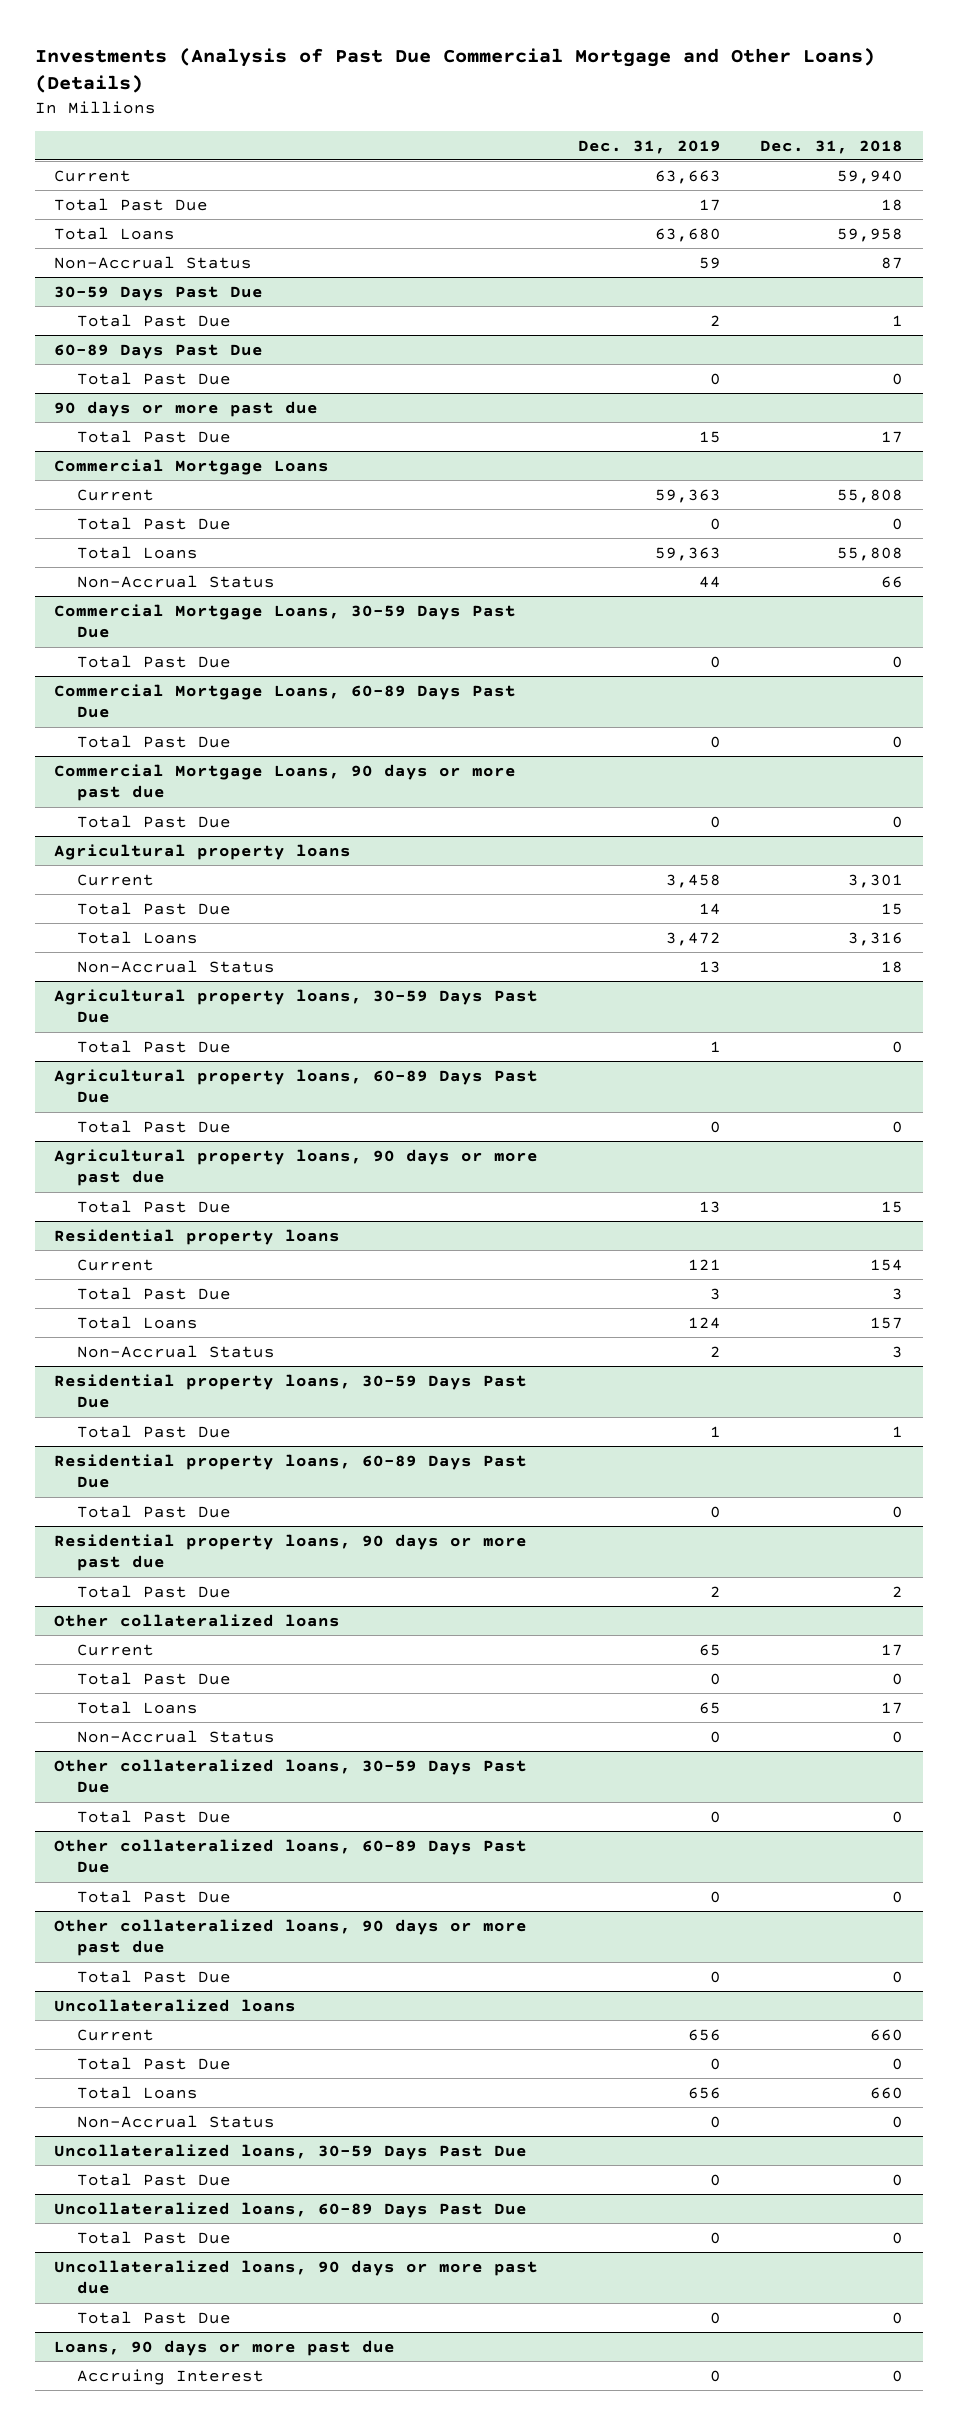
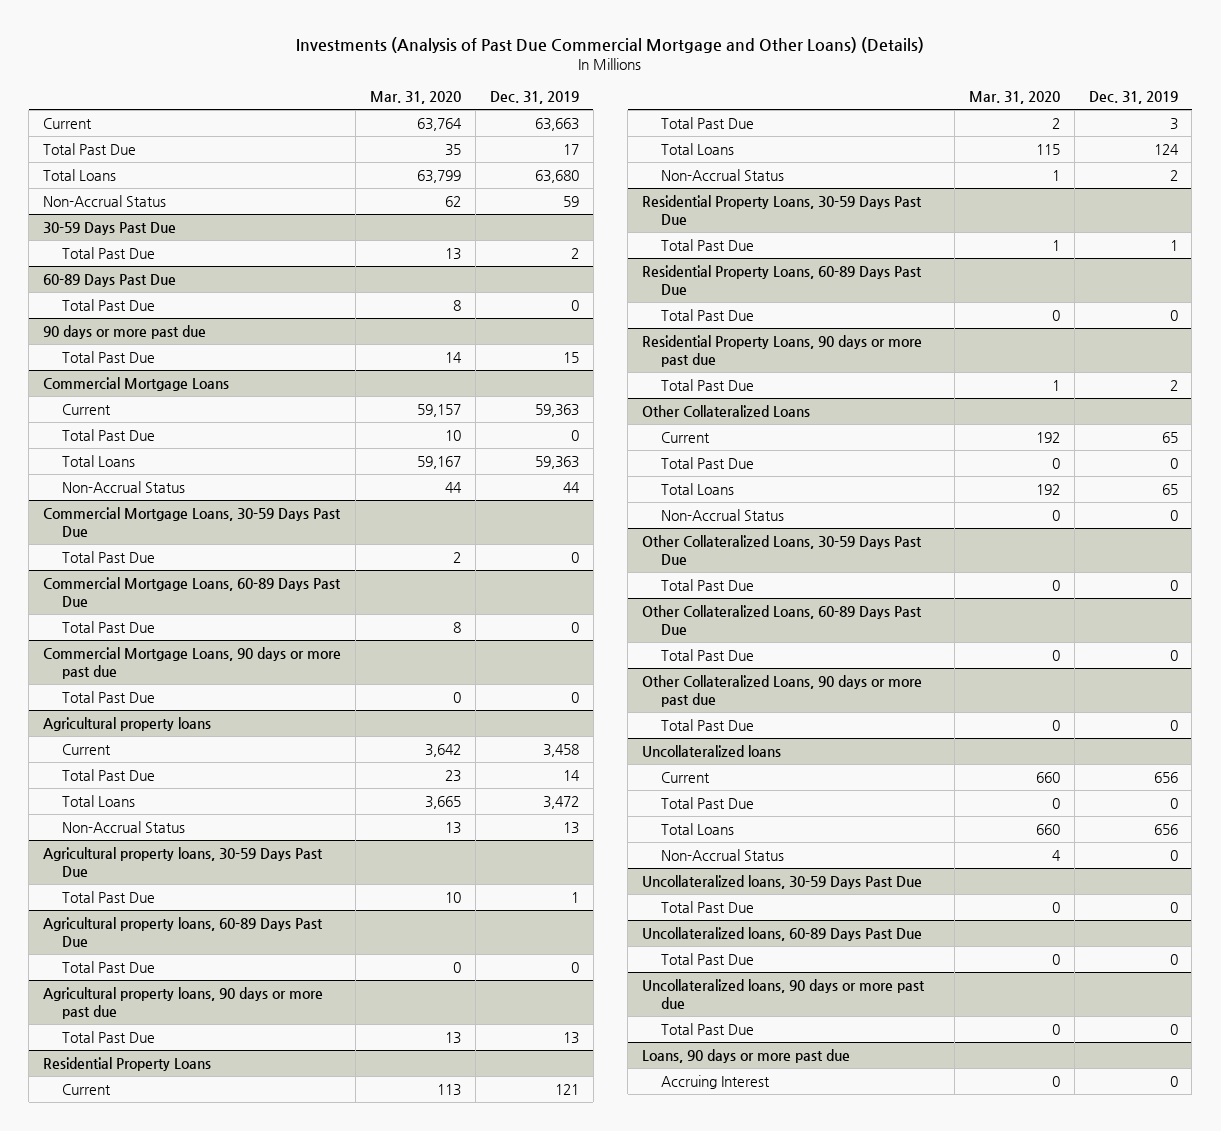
[760,139,904,154] Dec. 31, 2018 -> none
none -> [369,91,461,105] Mar. 31, 2020
[54,1228,341,1245] Residential property loans -> [43,1057,212,1072] Residential Property Loans
[54,1373,528,1409] Residential property loans, 30-59 Days Past Due -> [642,195,923,225] Residential Property Loans, 30-59 Days Past Due
[54,1453,528,1489] Residential property loans, 60-89 Days Past Due -> [642,265,923,295] Residential Property Loans, 60-89 Days Past Due
[54,1533,528,1572] Residential property loans, 90 days or more past due -> [642,335,923,367] Residential Property Loans, 90 days or more past due
[54,1613,341,1627] Other collateralized loans -> [642,405,811,418] Other Collateralized Loans
[54,1758,528,1794] Other collateralized loans, 30-59 Days Past Due -> [642,535,923,565] Other Collateralized Loans, 30-59 Days Past Due
[54,1838,528,1874] Other collateralized loans, 60-89 Days Past Due -> [642,605,923,635] Other Collateralized Loans, 60-89 Days Past Due
[54,1918,528,1957] Other collateralized loans, 90 days or more past due -> [642,675,923,707] Other Collateralized Loans, 90 days or more past due

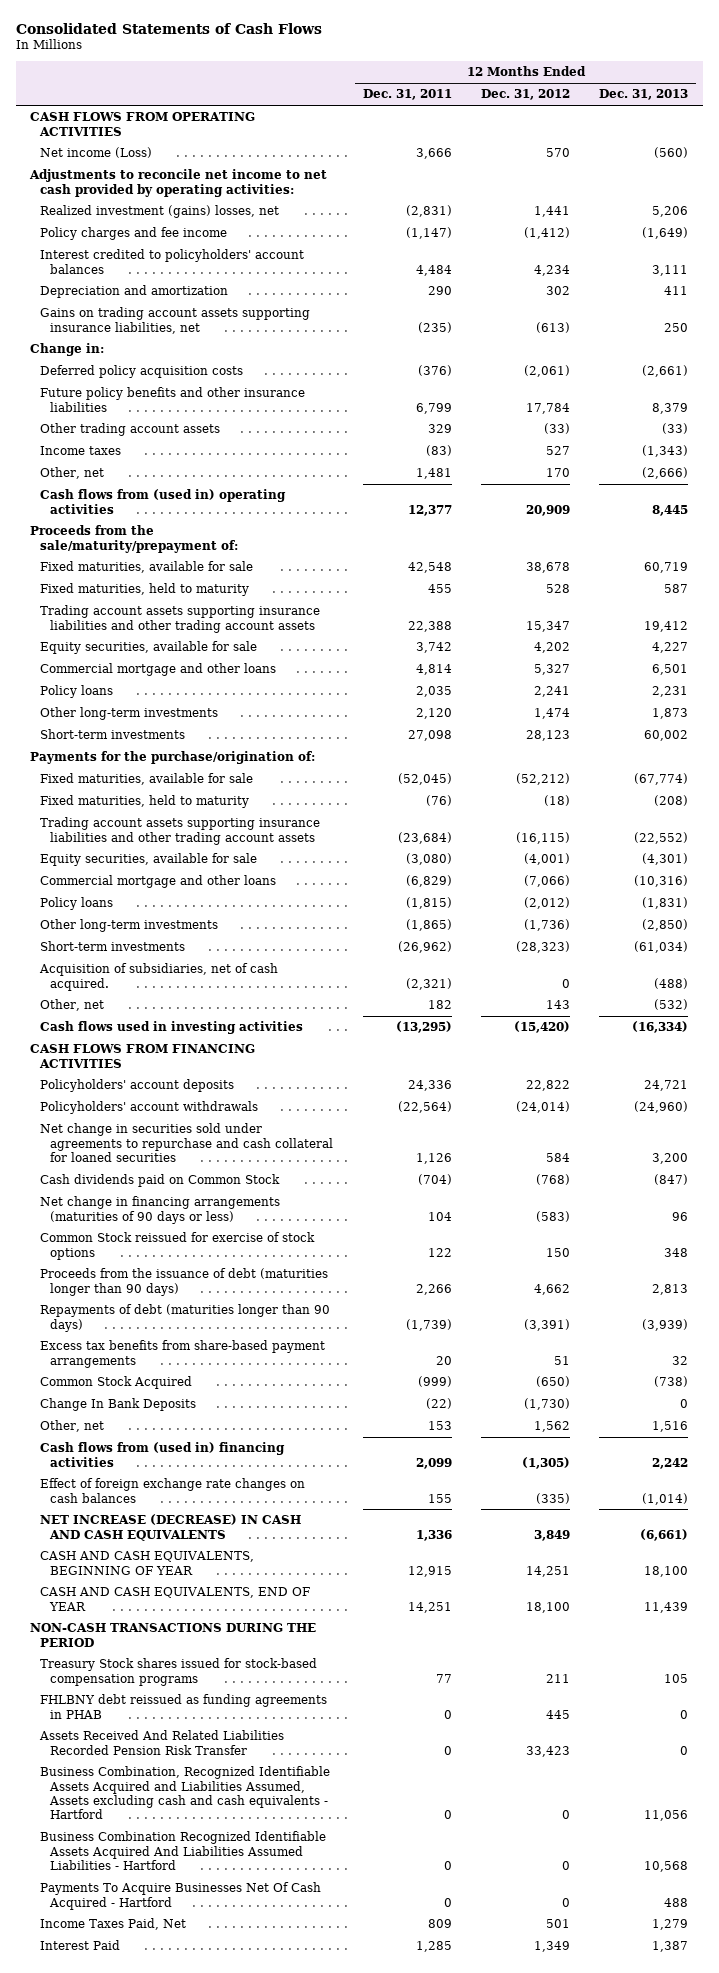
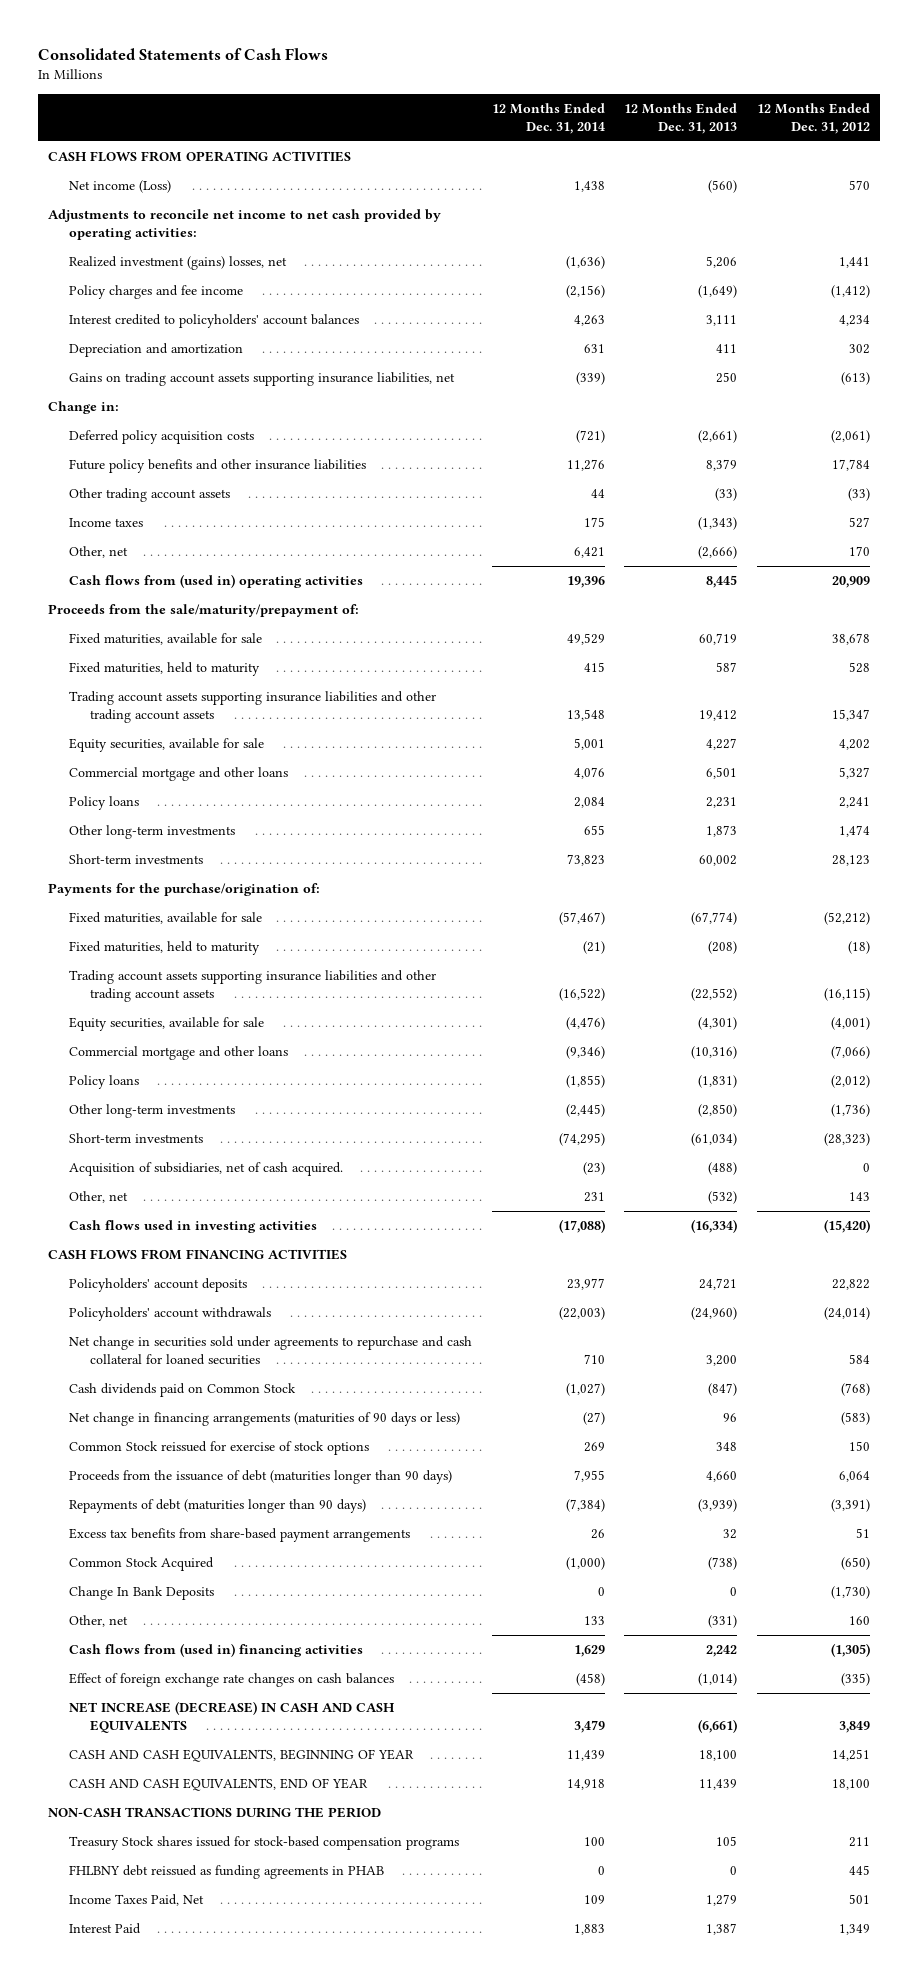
[362,89,452,101] Dec. 31, 2011 -> none
none -> [491,102,605,134] 12 Months Ended Dec. 31, 2014
[534,1283,571,1295] 4,662 -> [839,1470,871,1482] 6,064
[652,1283,689,1295] 2,813 -> [706,1470,738,1482] 4,660
[534,1421,571,1433] 1,562 -> [849,1615,871,1625] 160
[652,1421,689,1433] 1,516 -> [708,1614,738,1628] (331)
[39,1730,285,1755] Assets Received And Related Liabilities Recorded Pension Risk Transfer -> none
[40,1766,331,1820] Business Combination, Recognized Identifiable Assets Acquired and Liabilities Assumed, Assets excluding cash and cash equivalents - Hartford -> none
[40,1831,327,1870] Business Combination Recognized Identifiable Assets Acquired And Liabilities Assumed Liabilities - Hartford -> none
[40,1882,322,1910] Payments To Acquire Businesses Net Of Cash Acquired - Hartford -> none

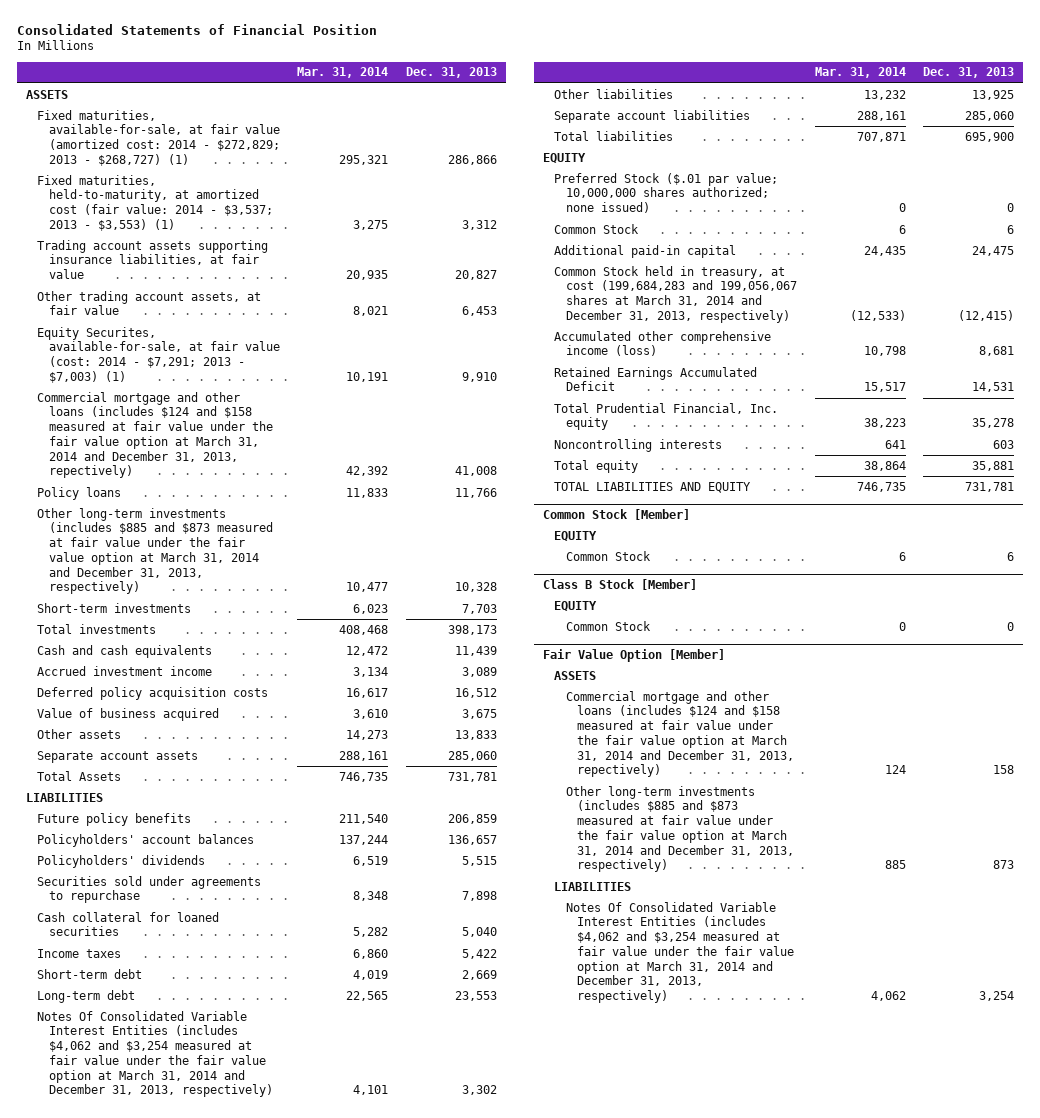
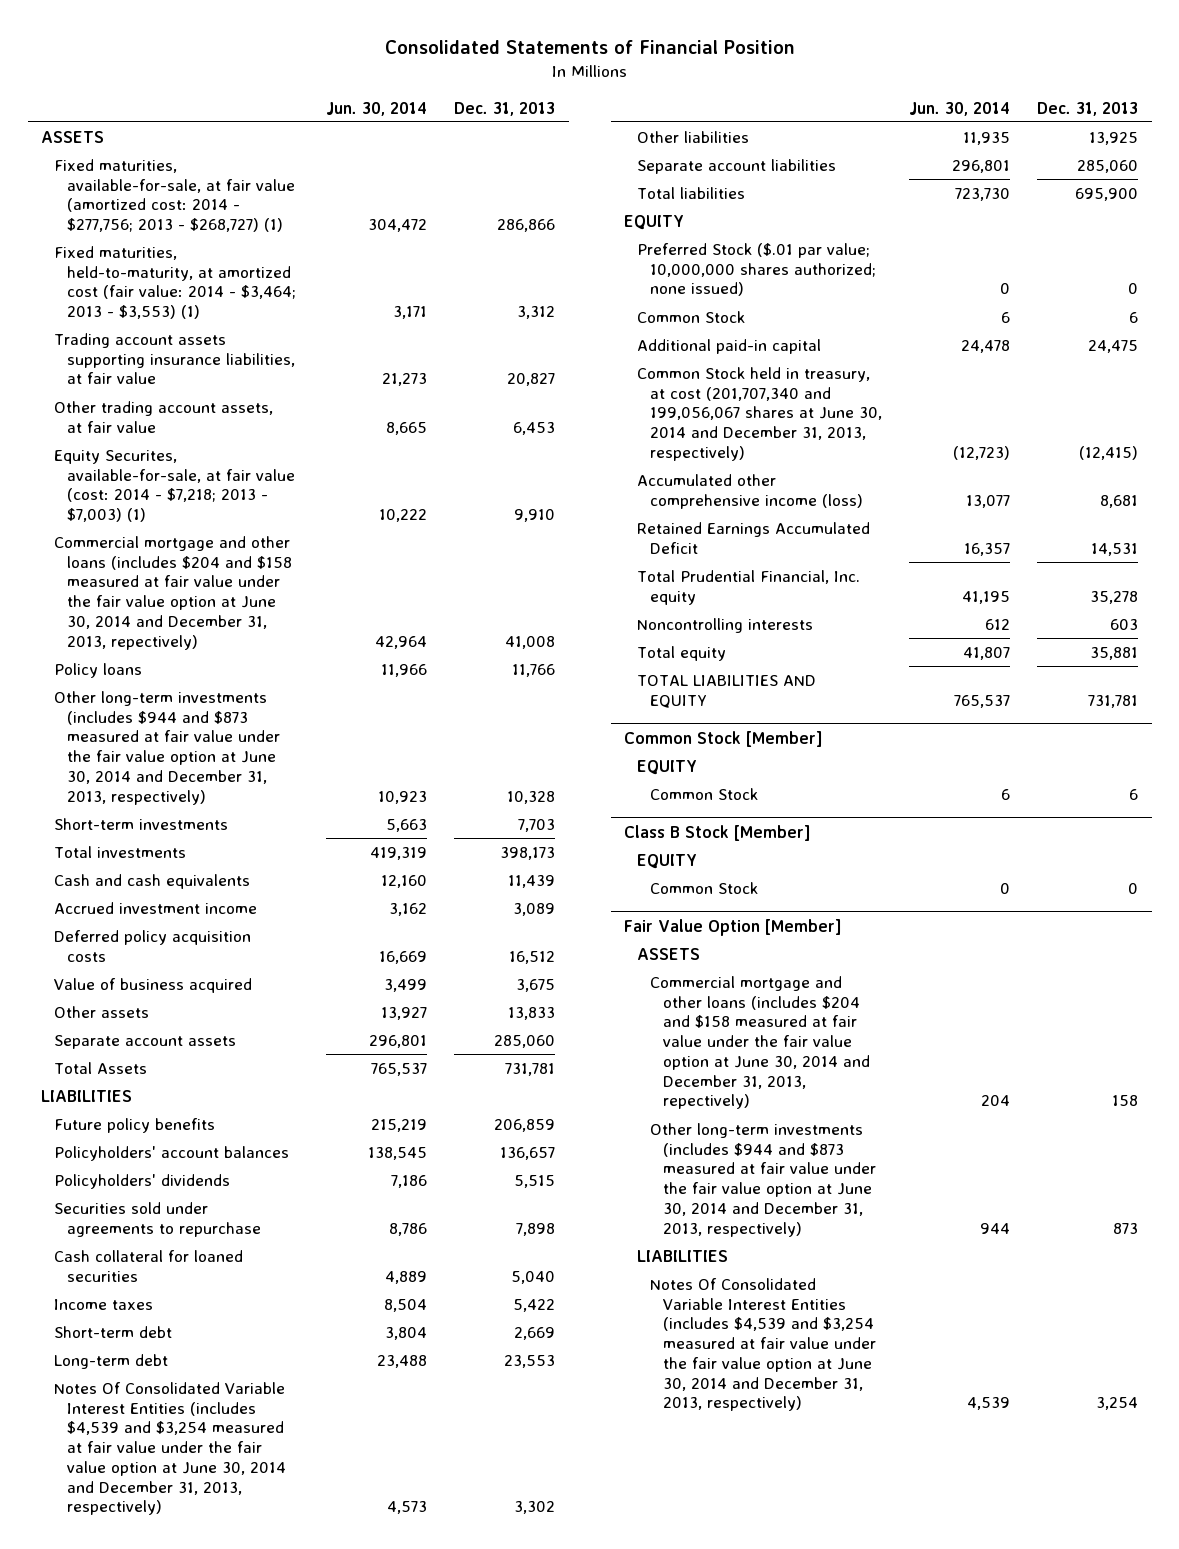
[297,67,389,79] Mar. 31, 2014 -> none
none -> [326,101,428,116] Jun. 30, 2014
[37,109,280,166] Fixed maturities, available-for-sale, at fair value (amortized cost: 2014 - $272,829; 2013 - $268,727) (1) -> [54,158,296,233] Fixed maturities, available-for-sale, at fair value (amortized cost: 2014 - $277,756; 2013 - $268,727) (1)
[37,174,273,231] Fixed maturities, held-to-maturity, at amortized cost (fair value: 2014 - $3,537; 2013 - $3,553) (1) -> [54,245,297,320] Fixed maturities, held-to-maturity, at amortized cost (fair value: 2014 - $3,464; 2013 - $3,553) (1)
[37,326,280,383] Equity Securites, available-for-sale, at fair value (cost: 2014 - $7,291; 2013 - $7,003) (1) -> [54,449,296,523] Equity Securites, available-for-sale, at fair value (cost: 2014 - $7,218; 2013 - $7,003) (1)
[37,391,273,479] Commercial mortgage and other loans (includes $124 and $158 measured at fair value under the fair value option at March 31, 2014 and December 31, 2013, repectively) -> [54,535,293,650] Commercial mortgage and other loans (includes $204 and $158 measured at fair value under the fair value option at June 30, 2014 and December 31, 2013, repectively)
[37,507,273,595] Other long-term investments (includes $885 and $873 measured at fair value under the fair value option at March 31, 2014 and December 31, 2013, respectively) -> [54,690,281,805] Other long-term investments (includes $944 and $873 measured at fair value under the fair value option at June 30, 2014 and December 31, 2013, respectively)
[37,1010,273,1098] Notes Of Consolidated Variable Interest Entities (includes $4,062 and $3,254 measured at fair value under the fair value option at March 31, 2014 and December 31, 2013, respectively) -> [54,1381,287,1516] Notes Of Consolidated Variable Interest Entities (includes $4,539 and $3,254 measured at fair value under the fair value option at June 30, 2014 and December 31, 2013, respectively)
[554,265,797,323] Common Stock held in treasury, at cost (199,684,283 and 199,056,067 shares at March 31, 2014 and December 31, 2013, respectively) -> [637,366,883,461] Common Stock held in treasury, at cost (201,707,340 and 199,056,067 shares at June 30, 2014 and December 31, 2013, respectively)
[565,690,795,778] Commercial mortgage and other loans (includes $124 and $158 measured at fair value under the fair value option at March 31, 2014 and December 31, 2013, repectively) -> [650,975,871,1110] Commercial mortgage and other loans (includes $204 and $158 measured at fair value under the fair value option at June 30, 2014 and December 31, 2013, repectively)
[565,785,795,873] Other long-term investments (includes $885 and $873 measured at fair value under the fair value option at March 31, 2014 and December 31, 2013, respectively) -> [650,1122,877,1237] Other long-term investments (includes $944 and $873 measured at fair value under the fair value option at June 30, 2014 and December 31, 2013, respectively)
[565,901,795,1004] Notes Of Consolidated Variable Interest Entities (includes $4,062 and $3,254 measured at fair value under the fair value option at March 31, 2014 and December 31, 2013, respectively) -> [650,1277,877,1412] Notes Of Consolidated Variable Interest Entities (includes $4,539 and $3,254 measured at fair value under the fair value option at June 30, 2014 and December 31, 2013, respectively)

